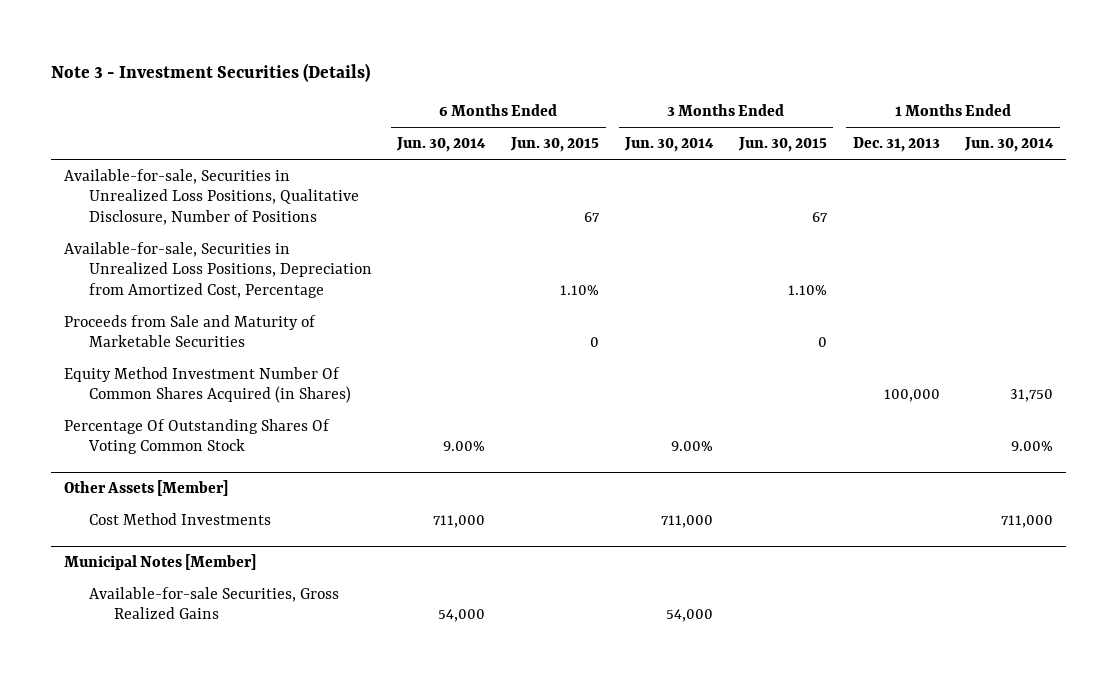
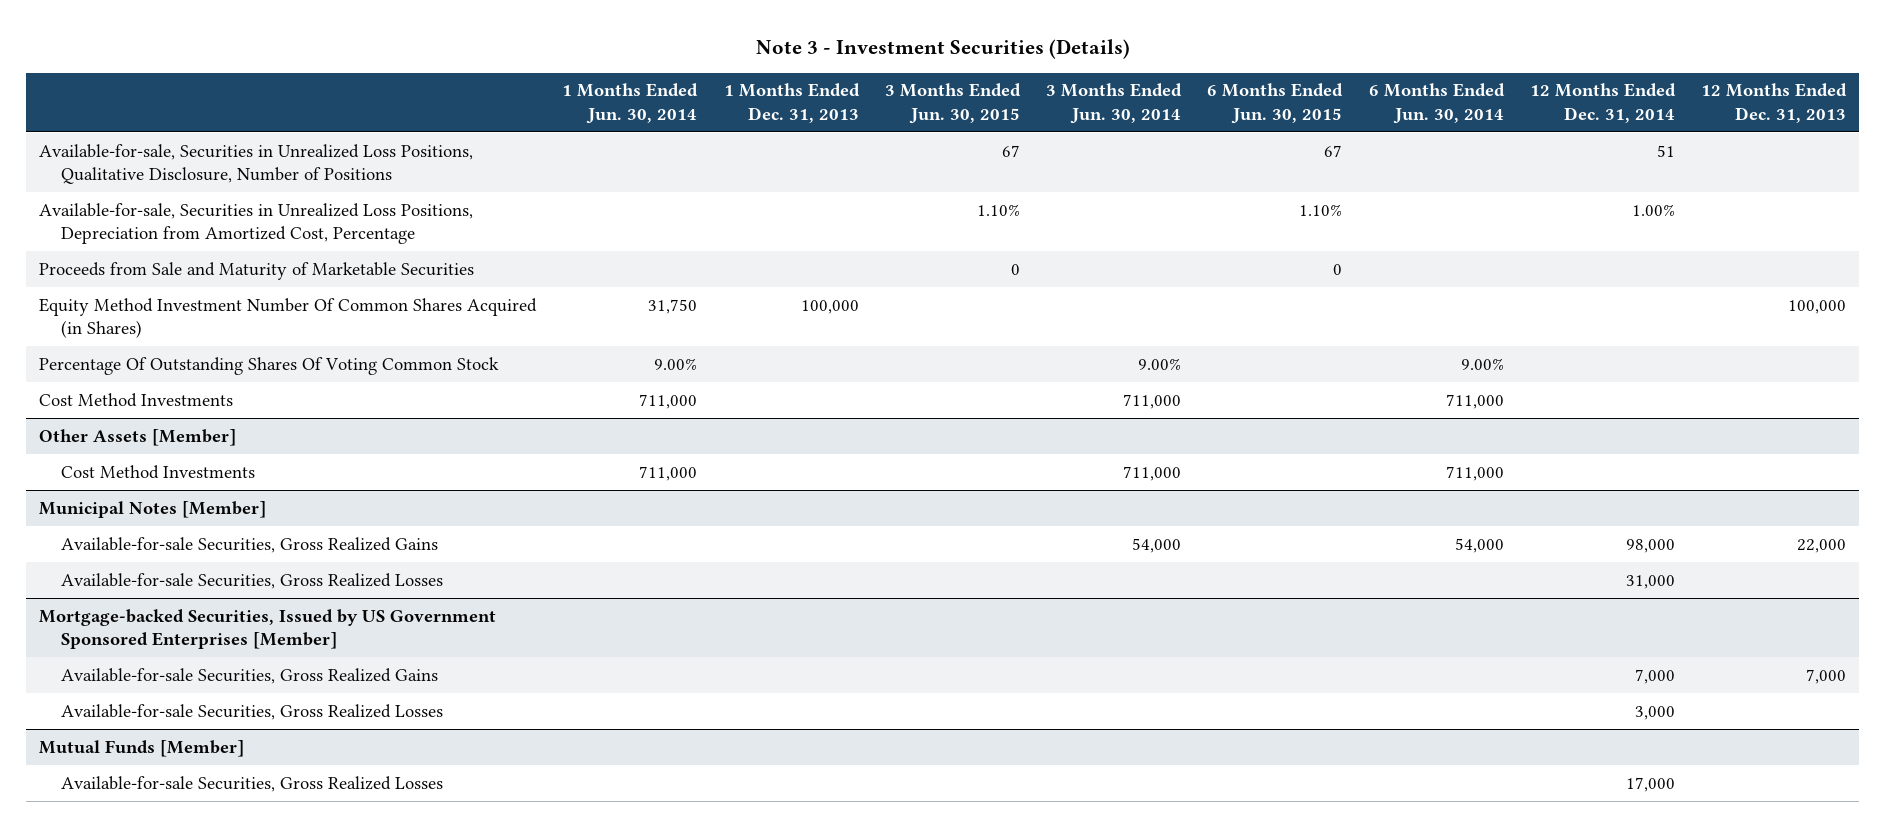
none -> [1529,83,1676,123] 12 Months Ended Dec. 31, 2014
none -> [1701,83,1848,123] 12 Months Ended Dec. 31, 2013
none -> [39,392,234,407] Cost Method Investments
none -> [61,572,444,589] Available-for-sale Securities, Gross Realized Losses
none -> [39,608,497,650] Mortgage-backed Securities, Issued by US Government Sponsored Enterprises [Member]
none -> [61,667,439,684] Available-for-sale Securities, Gross Realized Gains
none -> [61,703,444,720] Available-for-sale Securities, Gross Realized Losses
none -> [39,739,245,757] Mutual Funds [Member]
none -> [61,775,444,792] Available-for-sale Securities, Gross Realized Losses

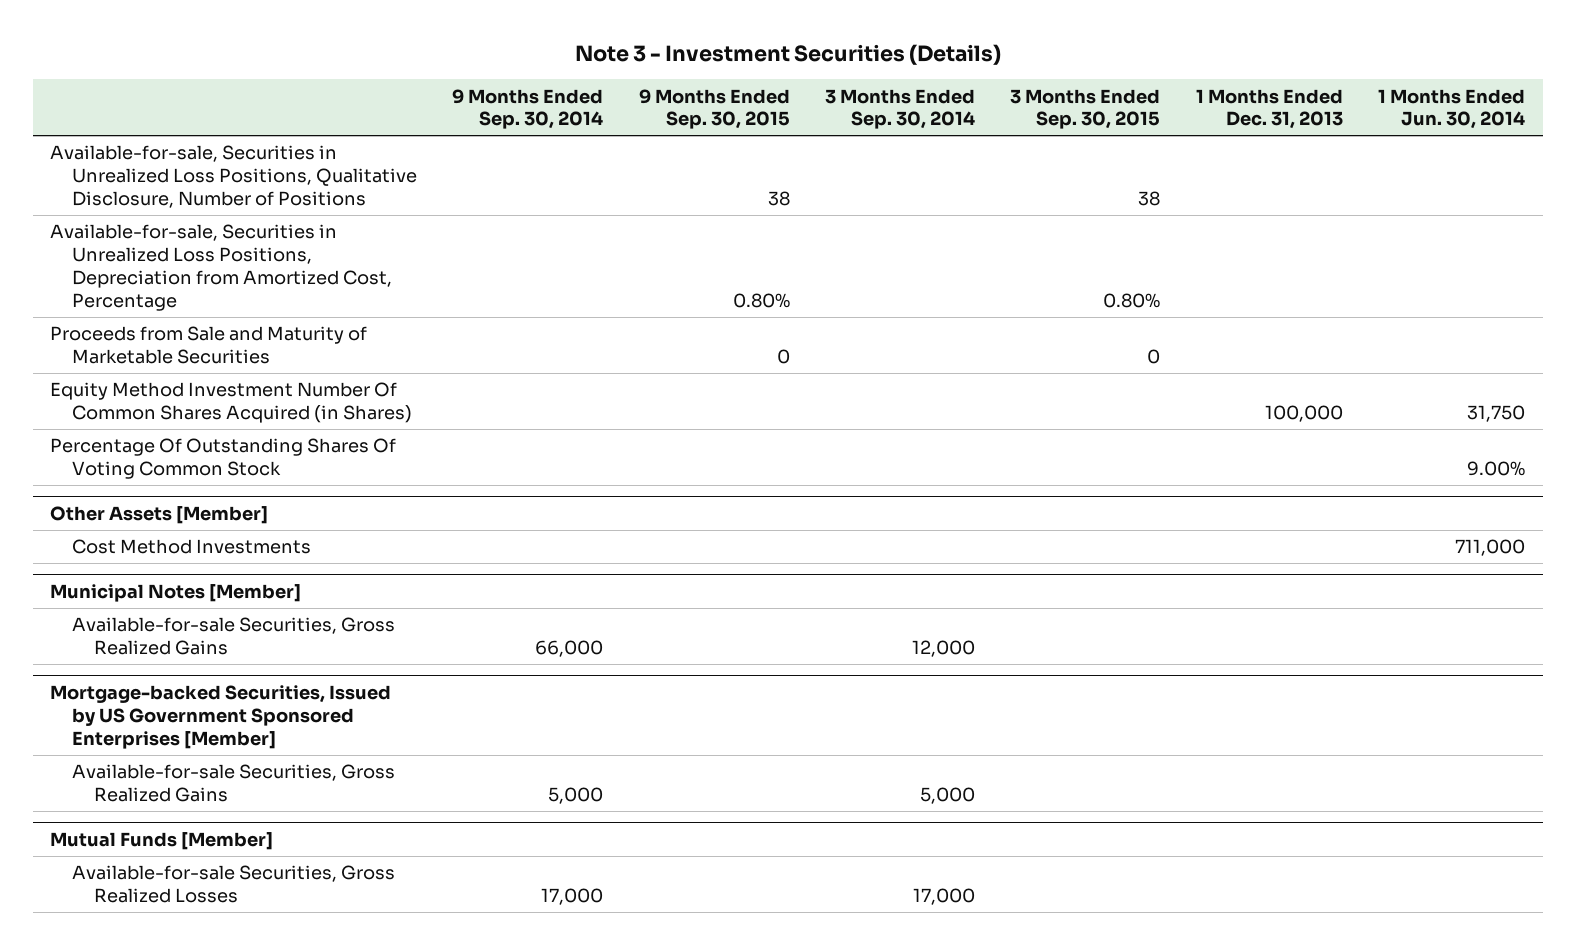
[884,83,1021,124] 3 Months Ended Jun. 30, 2015 -> none
[1046,83,1183,124] 3 Months Ended Jun. 30, 2014 -> none
[1207,83,1344,124] 6 Months Ended Jun. 30, 2015 -> none
[1368,83,1505,124] 6 Months Ended Jun. 30, 2014 -> none
[1529,83,1676,123] 12 Months Ended Dec. 31, 2014 -> none
[1701,83,1848,123] 12 Months Ended Dec. 31, 2013 -> none
none -> [452,88,604,130] 9 Months Ended Sep. 30, 2014
none -> [638,88,790,130] 9 Months Ended Sep. 30, 2015
none -> [824,88,975,130] 3 Months Ended Sep. 30, 2014
none -> [1010,88,1161,130] 3 Months Ended Sep. 30, 2015
[39,392,234,407] Cost Method Investments -> none
[61,572,444,589] Available-for-sale Securities, Gross Realized Losses -> none
[61,703,444,720] Available-for-sale Securities, Gross Realized Losses -> none

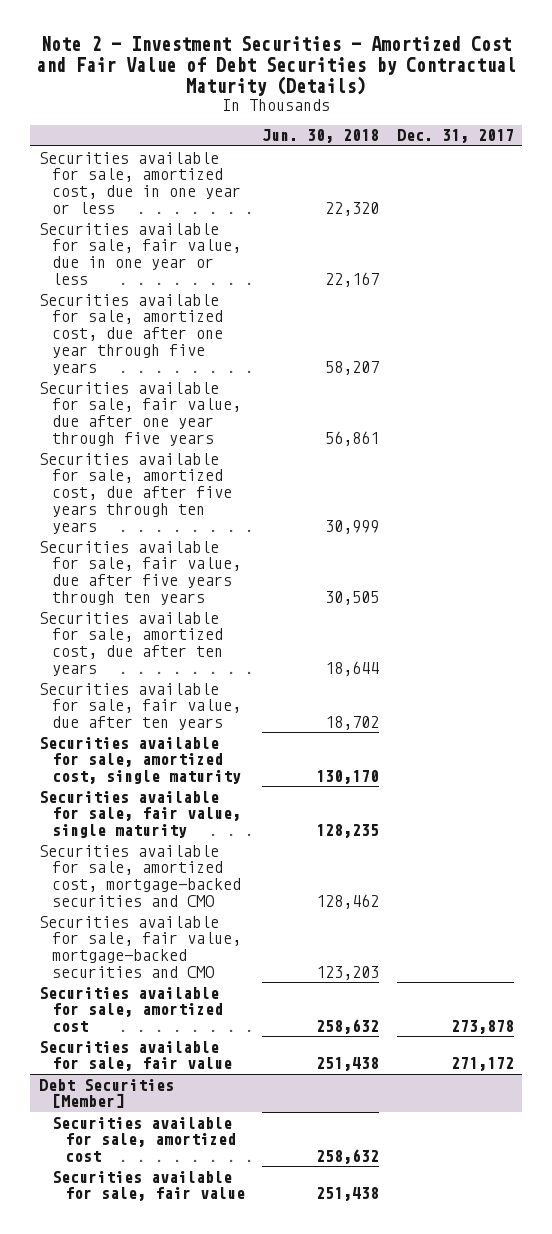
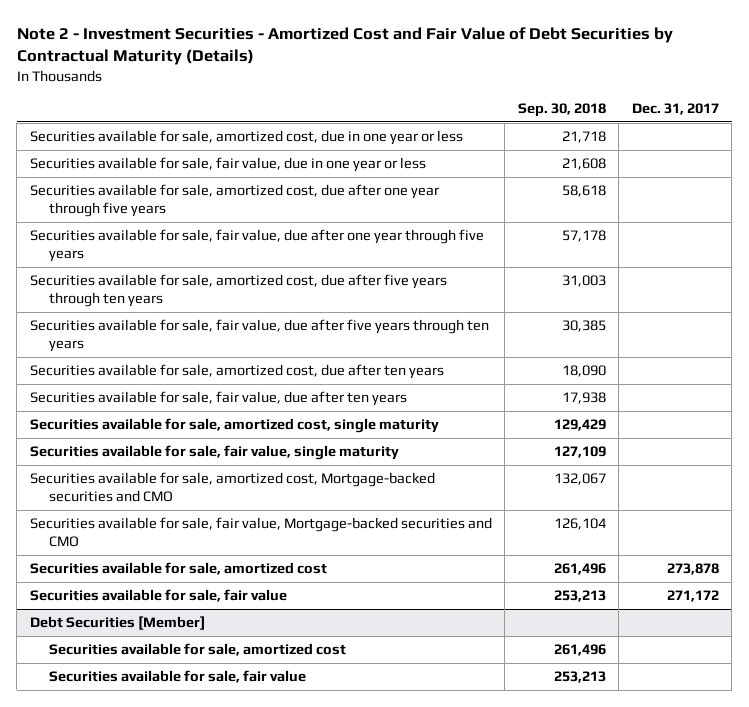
[262,129,380,144] Jun. 30, 2018 -> none
none -> [517,102,606,117] Sep. 30, 2018
[38,844,241,907] Securities available for sale, amortized cost, mortgage-backed securities and CMO -> [29,471,435,503] Securities available for sale, amortized cost, Mortgage-backed securities and CMO
[38,915,241,978] Securities available for sale, fair value, mortgage-backed securities and CMO -> [29,516,492,548] Securities available for sale, fair value, Mortgage-backed securities and CMO

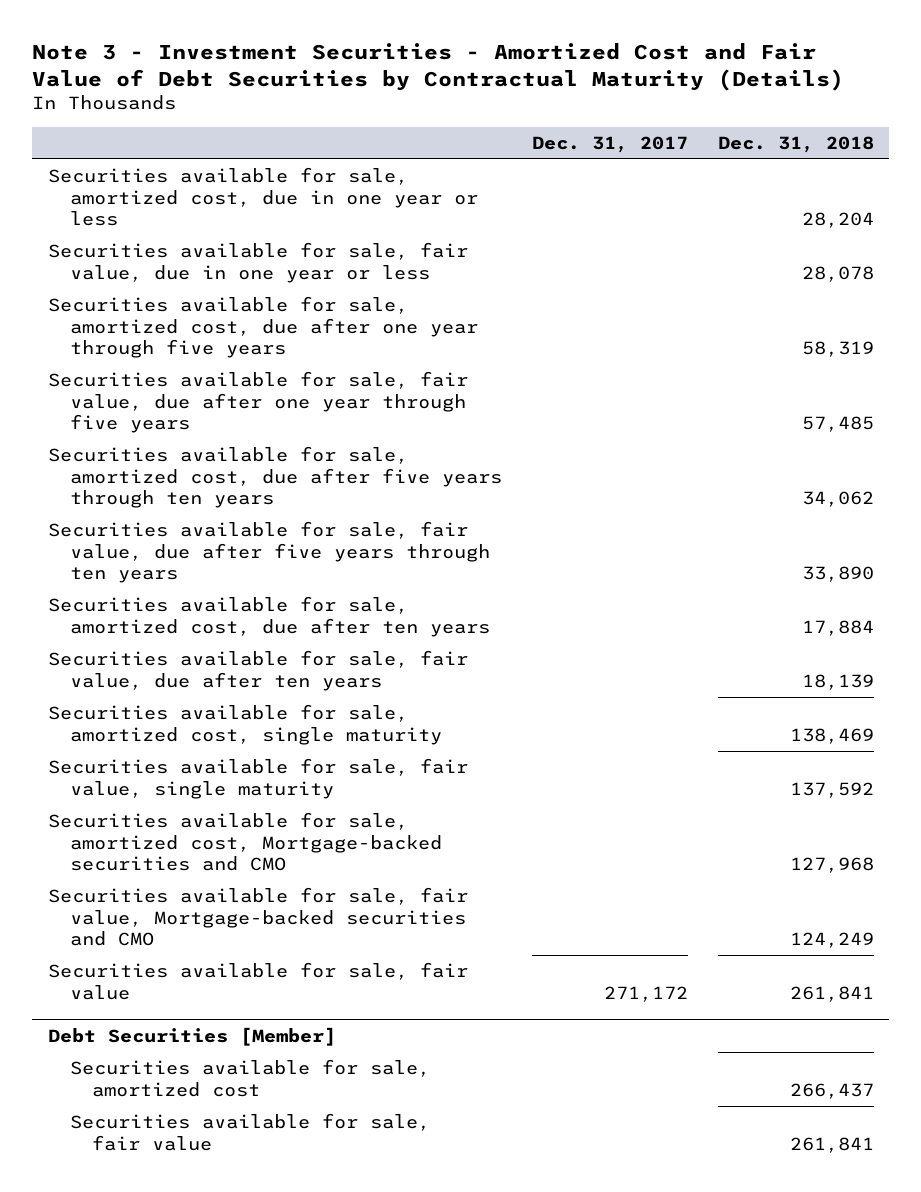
[16,27,673,66] Note 2 - Investment Securities - Amortized Cost and Fair Value of Debt Securities by Contractual Maturity (Details) -> [32,43,845,92] Note 3 - Investment Securities - Amortized Cost and Fair Value of Debt Securities by Contractual Maturity (Details)
[517,102,606,117] Sep. 30, 2018 -> none
none -> [717,135,874,153] Dec. 31, 2018
[29,561,327,575] Securities available for sale, amortized cost -> none

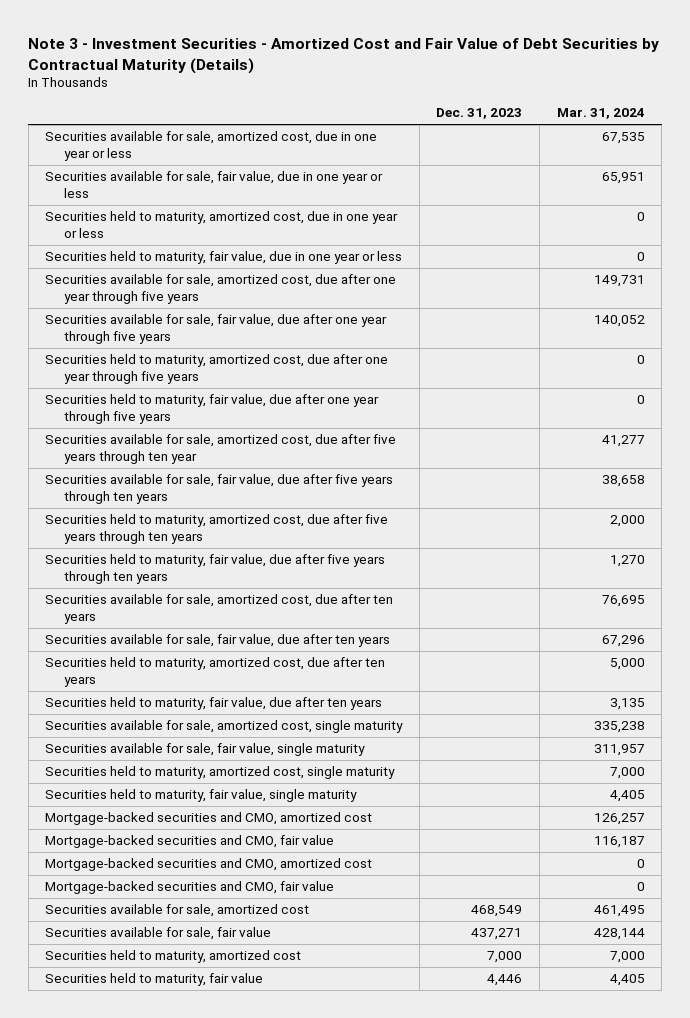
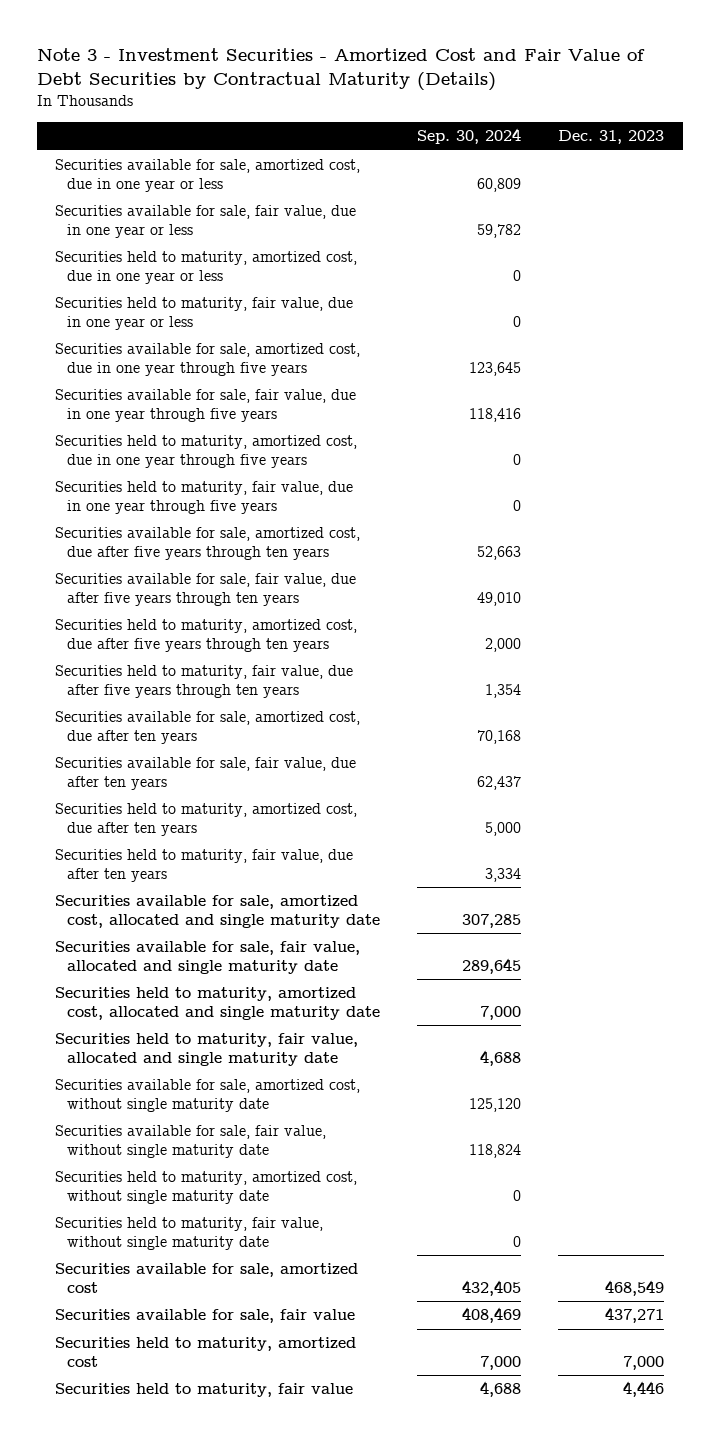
[556,108,645,120] Mar. 31, 2024 -> none
none -> [416,128,521,145] Sep. 30, 2024
[45,274,397,304] Securities available for sale, amortized cost, due after one year through five years -> [55,343,361,376] Securities available for sale, amortized cost, due in one year through five years
[45,314,388,344] Securities available for sale, fair value, due after one year through five years -> [55,389,357,422] Securities available for sale, fair value, due in one year through five years
[45,354,389,384] Securities held to maturity, amortized cost, due after one year through five years -> [55,435,358,468] Securities held to maturity, amortized cost, due in one year through five years
[45,394,380,424] Securities held to maturity, fair value, due after one year through five years -> [55,481,354,514] Securities held to maturity, fair value, due in one year through five years
[45,434,397,464] Securities available for sale, amortized cost, due after five years through ten year -> [55,527,361,560] Securities available for sale, amortized cost, due after five years through ten years
[45,720,404,734] Securities available for sale, amortized cost, single maturity -> [55,895,380,928] Securities available for sale, amortized cost, allocated and single maturity date
[45,743,366,757] Securities available for sale, fair value, single maturity -> [55,941,361,974] Securities available for sale, fair value, allocated and single maturity date
[45,766,396,780] Securities held to maturity, amortized cost, single maturity -> [55,987,380,1020] Securities held to maturity, amortized cost, allocated and single maturity date
[45,789,358,803] Securities held to maturity, fair value, single maturity -> [55,1033,359,1066] Securities held to maturity, fair value, allocated and single maturity date
[45,812,373,826] Mortgage-backed securities and CMO, amortized cost -> [55,1079,361,1112] Securities available for sale, amortized cost, without single maturity date
[45,835,335,849] Mortgage-backed securities and CMO, fair value -> [55,1125,327,1158] Securities available for sale, fair value, without single maturity date
[45,858,373,872] Mortgage-backed securities and CMO, amortized cost -> [55,1171,358,1204] Securities held to maturity, amortized cost, without single maturity date
[45,881,335,895] Mortgage-backed securities and CMO, fair value -> [55,1217,324,1250] Securities held to maturity, fair value, without single maturity date

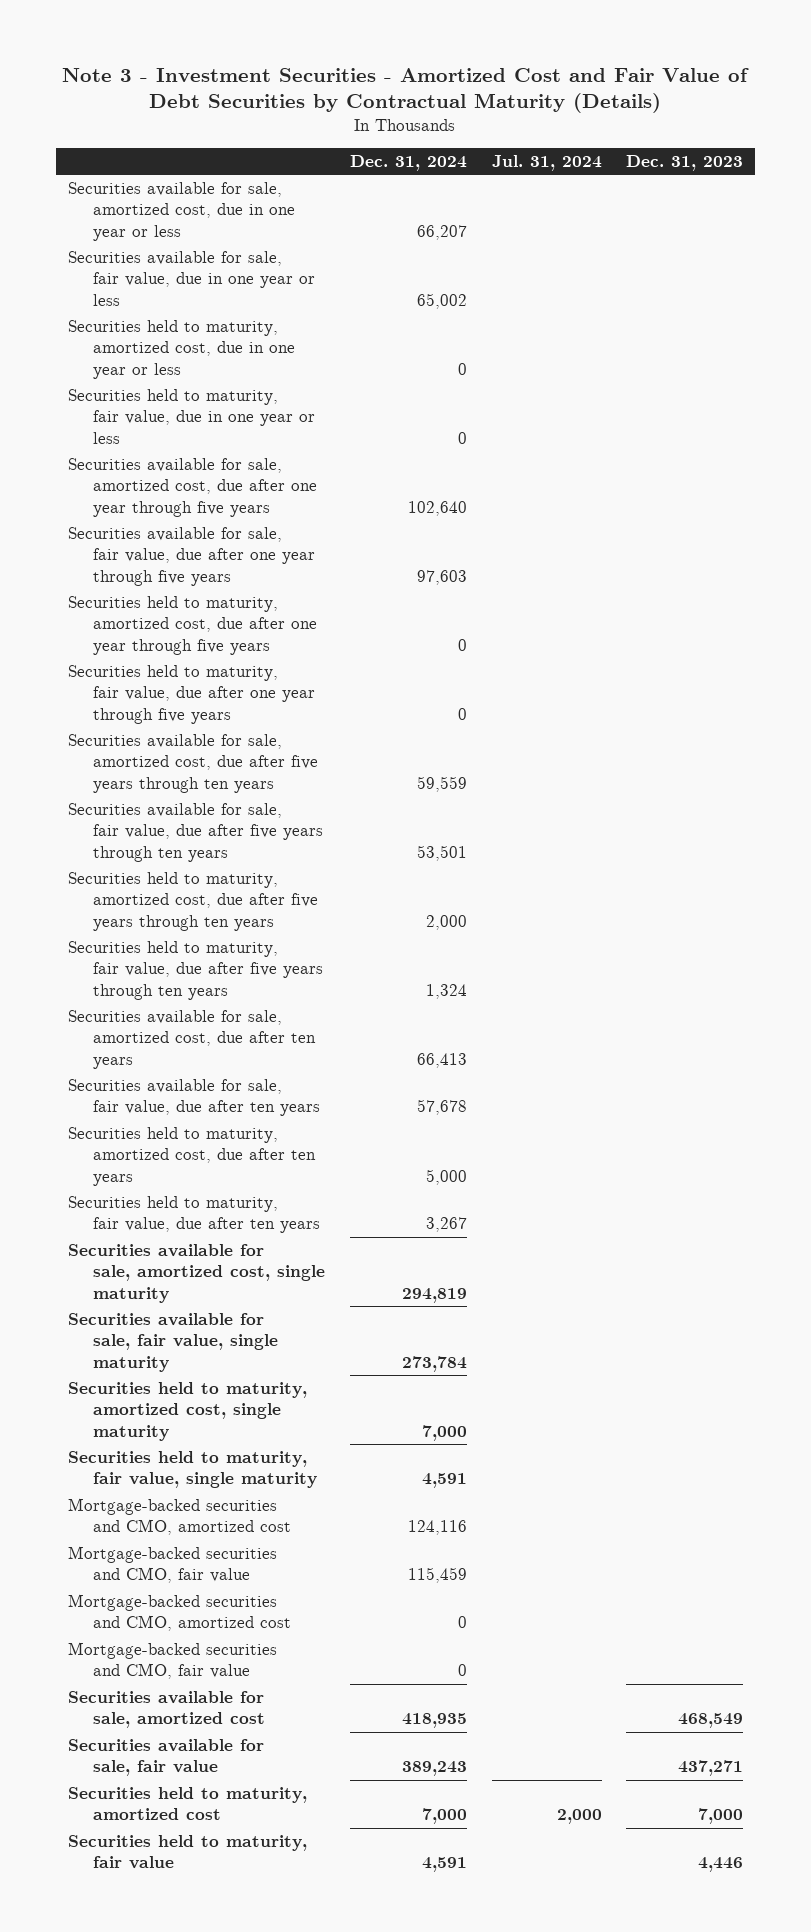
[416,128,521,145] Sep. 30, 2024 -> none
none -> [349,154,467,171] Dec. 31, 2024
none -> [491,154,602,171] Jul. 31, 2024
[55,343,361,376] Securities available for sale, amortized cost, due in one year through five years -> [67,457,318,517] Securities available for sale, amortized cost, due after one year through five years
[55,389,357,422] Securities available for sale, fair value, due in one year through five years -> [67,526,316,586] Securities available for sale, fair value, due after one year through five years
[55,435,358,468] Securities held to maturity, amortized cost, due in one year through five years -> [67,595,318,655] Securities held to maturity, amortized cost, due after one year through five years
[55,481,354,514] Securities held to maturity, fair value, due in one year through five years -> [67,664,316,724] Securities held to maturity, fair value, due after one year through five years
[55,895,380,928] Securities available for sale, amortized cost, allocated and single maturity date -> [67,1243,326,1303] Securities available for sale, amortized cost, single maturity
[55,941,361,974] Securities available for sale, fair value, allocated and single maturity date -> [67,1312,279,1372] Securities available for sale, fair value, single maturity
[55,987,380,1020] Securities held to maturity, amortized cost, allocated and single maturity date -> [67,1381,307,1441] Securities held to maturity, amortized cost, single maturity
[55,1033,359,1066] Securities held to maturity, fair value, allocated and single maturity date -> [67,1450,318,1489] Securities held to maturity, fair value, single maturity
[55,1079,361,1112] Securities available for sale, amortized cost, without single maturity date -> [67,1497,292,1536] Mortgage-backed securities and CMO, amortized cost
[55,1125,327,1158] Securities available for sale, fair value, without single maturity date -> [67,1545,277,1584] Mortgage-backed securities and CMO, fair value
[55,1171,358,1204] Securities held to maturity, amortized cost, without single maturity date -> [67,1593,292,1632] Mortgage-backed securities and CMO, amortized cost
[55,1217,324,1250] Securities held to maturity, fair value, without single maturity date -> [67,1641,277,1680] Mortgage-backed securities and CMO, fair value

